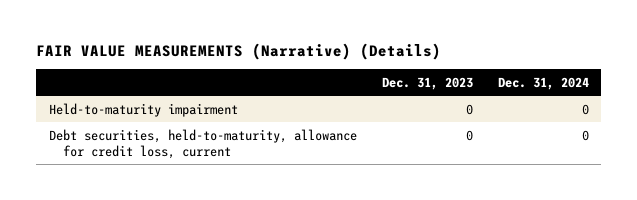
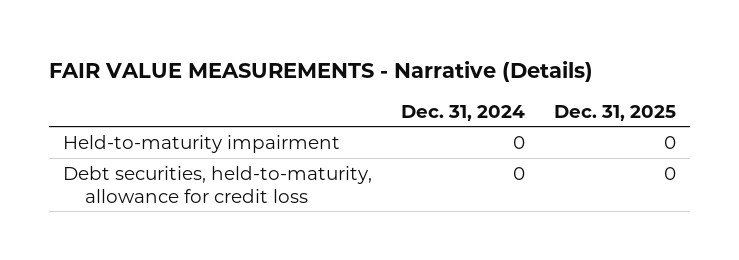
[36,43,442,61] FAIR VALUE MEASUREMENTS (Narrative) (Details) -> [49,60,594,82] FAIR VALUE MEASUREMENTS - Narrative (Details)
[381,76,473,90] Dec. 31, 2023 -> none
none -> [553,104,676,121] Dec. 31, 2025
[48,128,357,159] Debt securities, held-to-maturity, allowance for credit loss, current -> [63,165,373,203] Debt securities, held-to-maturity, allowance for credit loss

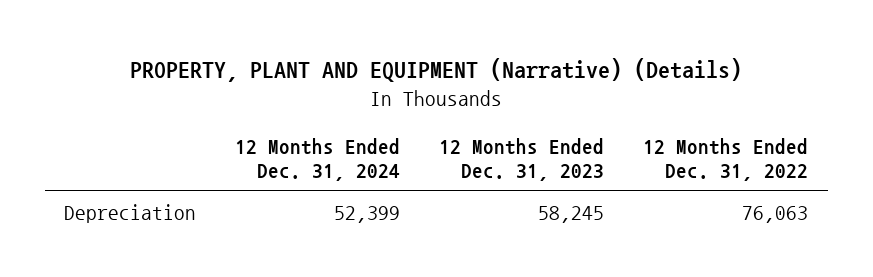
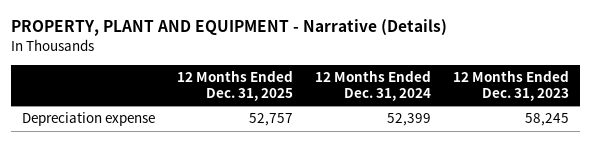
[130,58,743,83] PROPERTY, PLANT AND EQUIPMENT (Narrative) (Details) -> [11,19,448,37] PROPERTY, PLANT AND EQUIPMENT - Narrative (Details)
[643,137,809,182] 12 Months Ended Dec. 31, 2022 -> none
none -> [177,69,294,102] 12 Months Ended Dec. 31, 2025
[64,203,197,223] Depreciation -> [22,112,156,127] Depreciation expense

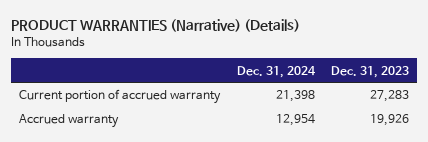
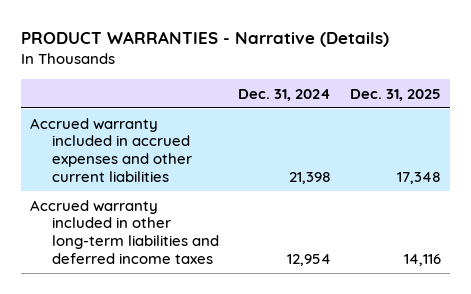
[11,18,301,32] PRODUCT WARRANTIES (Narrative) (Details) -> [20,31,389,48] PRODUCT WARRANTIES - Narrative (Details)
[330,65,409,78] Dec. 31, 2023 -> none
none -> [349,88,441,101] Dec. 31, 2025
[19,89,222,105] Current portion of accrued warranty -> [30,117,192,183] Accrued warranty included in accrued expenses and other current liabilities
[19,114,120,129] Accrued warranty -> [30,199,219,265] Accrued warranty included in other long-term liabilities and deferred income taxes

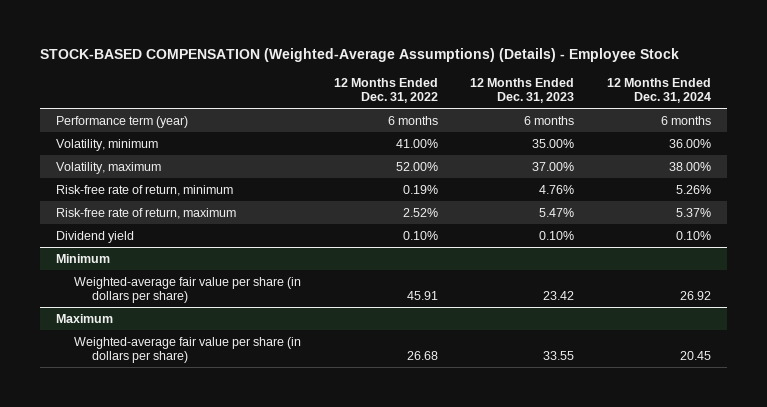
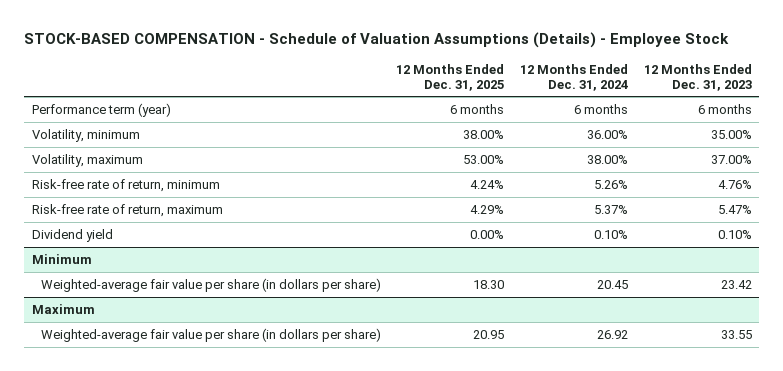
[39,47,679,62] STOCK-BASED COMPENSATION (Weighted-Average Assumptions) (Details) - Employee Stock -> [23,31,729,48] STOCK-BASED COMPENSATION - Schedule of Valuation Assumptions (Details) - Employee Stock
[333,77,438,104] 12 Months Ended Dec. 31, 2022 -> none
none -> [396,63,505,91] 12 Months Ended Dec. 31, 2025
[679,290,711,300] 26.92 -> [596,279,628,289] 20.45
[679,350,711,360] 20.45 -> [596,329,628,339] 26.92

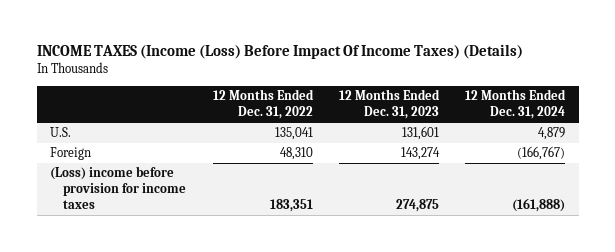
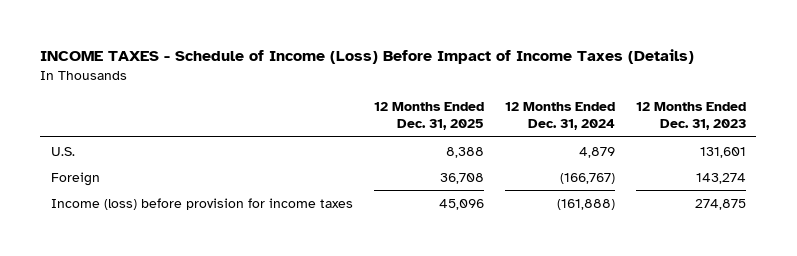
[36,44,523,60] INCOME TAXES (Income (Loss) Before Impact Of Income Taxes) (Details) -> [40,49,695,65] INCOME TAXES - Schedule of Income (Loss) Before Impact of Income Taxes (Details)
[212,89,314,120] 12 Months Ended Dec. 31, 2022 -> none
none -> [373,101,484,131] 12 Months Ended Dec. 31, 2025
[50,166,187,210] (Loss) income before provision for income taxes -> [50,197,353,210] Income (loss) before provision for income taxes

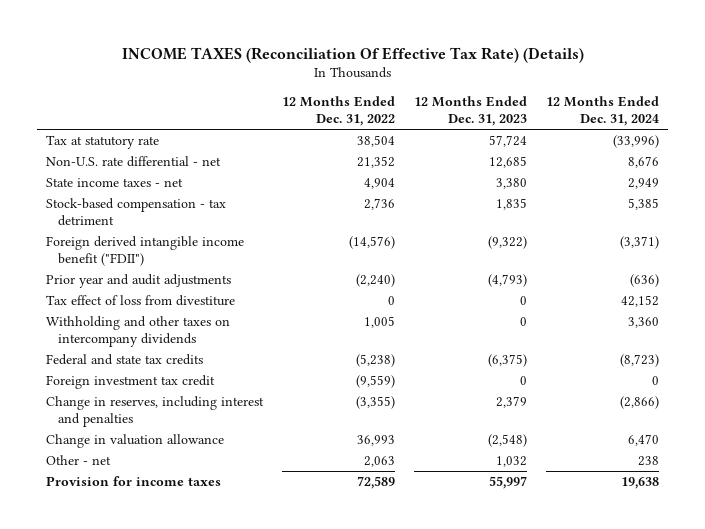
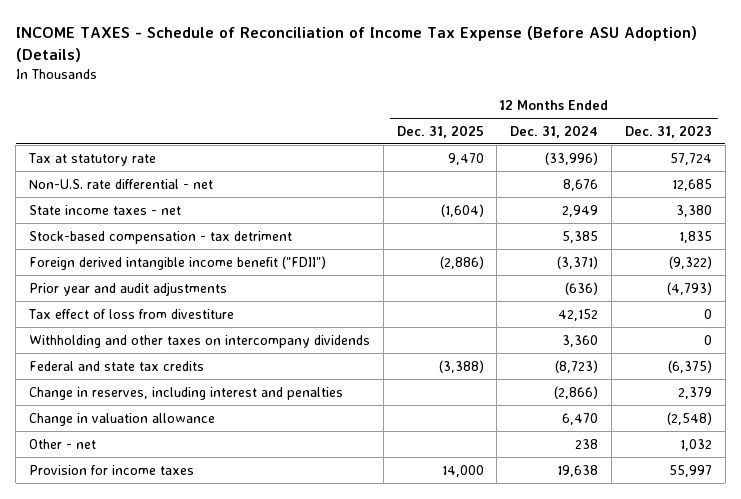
[121,46,584,63] INCOME TAXES (Reconciliation Of Effective Tax Rate) (Details) -> [15,25,697,62] INCOME TAXES - Schedule of Reconciliation of Income Tax Expense (Before ASU Adoption) (Details)
[282,96,396,127] 12 Months Ended Dec. 31, 2022 -> none
none -> [396,124,484,138] Dec. 31, 2025
[46,375,216,390] Foreign investment tax credit -> none

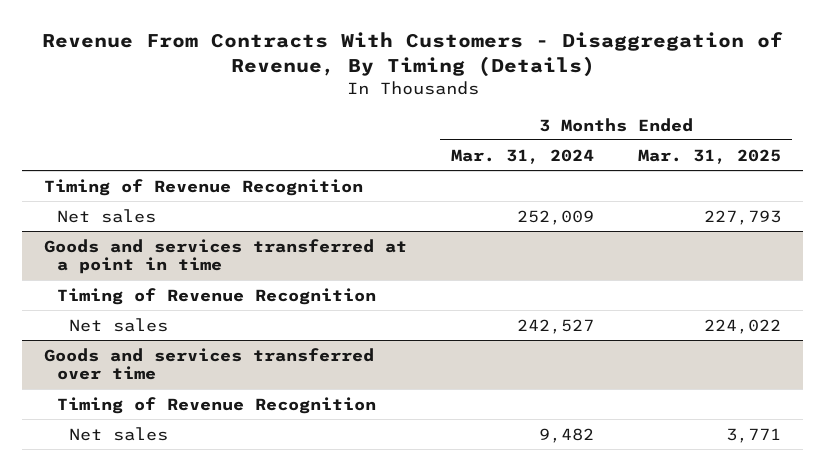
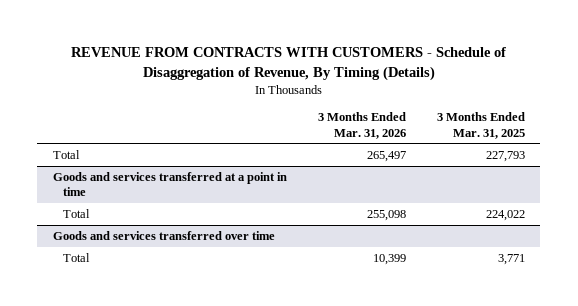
[41,32,783,78] Revenue From Contracts With Customers - Disaggregation of Revenue, By Timing (Details) -> [70,47,506,81] REVENUE FROM CONTRACTS WITH CUSTOMERS - Schedule of Disaggregation of Revenue, By Timing (Details)
[451,148,595,164] Mar. 31, 2024 -> none
none -> [317,112,406,139] 3 Months Ended Mar. 31, 2026
[44,178,364,196] Timing of Revenue Recognition -> none
[56,208,156,223] Net sales -> [52,150,80,160] Total
[56,287,376,305] Timing of Revenue Recognition -> none
[69,317,169,332] Net sales -> [62,209,90,219] Total
[56,396,376,414] Timing of Revenue Recognition -> none
[69,426,169,441] Net sales -> [62,253,90,263] Total

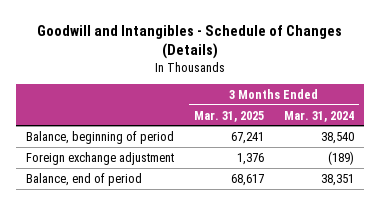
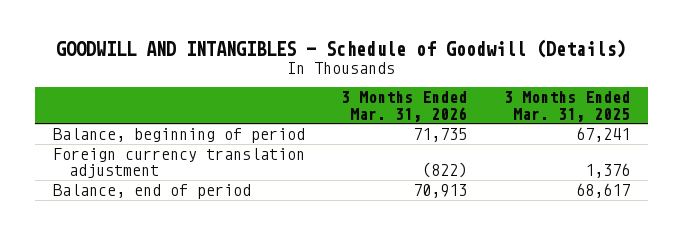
[37,24,343,59] Goodwill and Intangibles - Schedule of Changes (Details) -> [56,38,627,58] GOODWILL AND INTANGIBLES - Schedule of Goodwill (Details)
[284,110,355,122] Mar. 31, 2024 -> none
none -> [341,91,468,122] 3 Months Ended Mar. 31, 2026
[26,151,175,165] Foreign exchange adjustment -> [53,148,306,179] Foreign currency translation adjustment

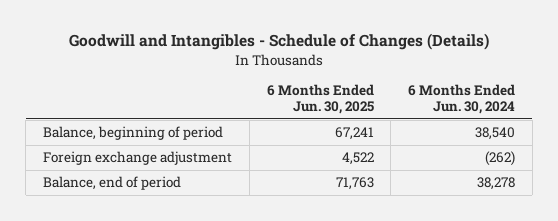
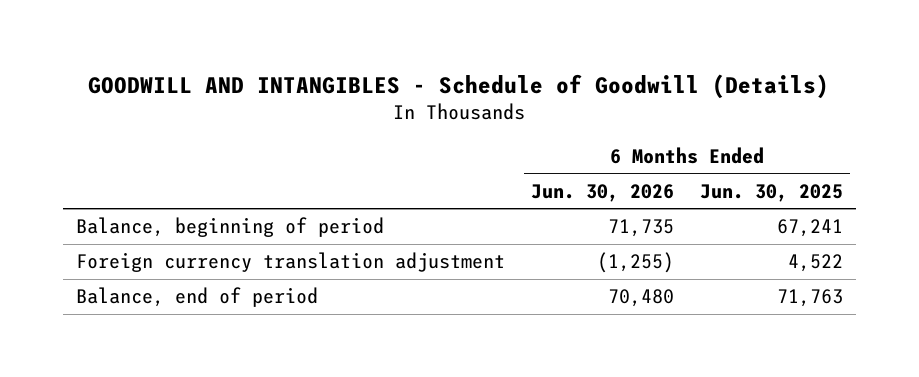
[69,33,490,51] Goodwill and Intangibles - Schedule of Changes (Details) -> [88,73,830,99] GOODWILL AND INTANGIBLES - Schedule of Goodwill (Details)
[408,84,516,115] 6 Months Ended Jun. 30, 2024 -> none
none -> [530,183,674,202] Jun. 30, 2026
[42,151,232,166] Foreign exchange adjustment -> [75,252,505,273] Foreign currency translation adjustment

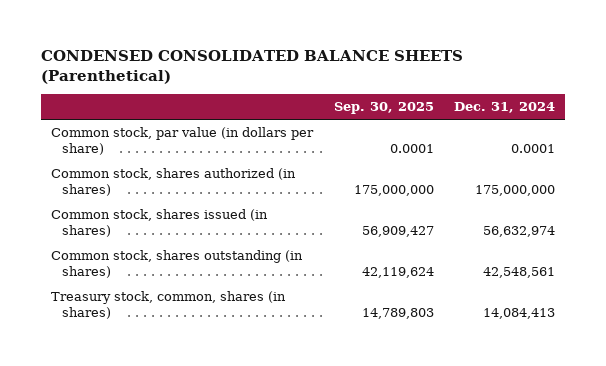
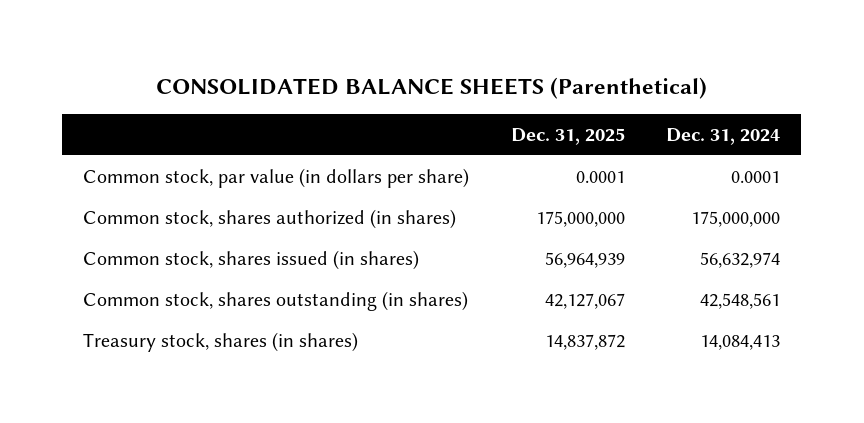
[41,50,464,85] CONDENSED CONSOLIDATED BALANCE SHEETS (Parenthetical) -> [155,76,707,99] CONSOLIDATED BALANCE SHEETS (Parenthetical)
[333,102,434,115] Sep. 30, 2025 -> none
none -> [510,127,625,145] Dec. 31, 2025
[51,291,287,319] Treasury stock, common, shares (in shares) -> [83,331,359,352] Treasury stock, shares (in shares)

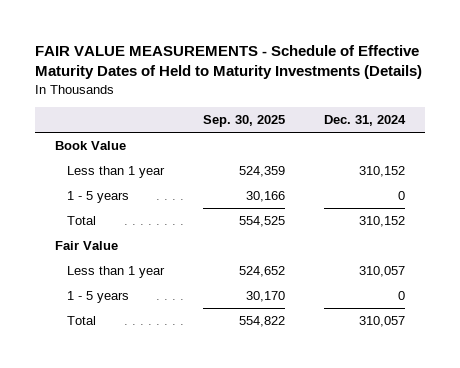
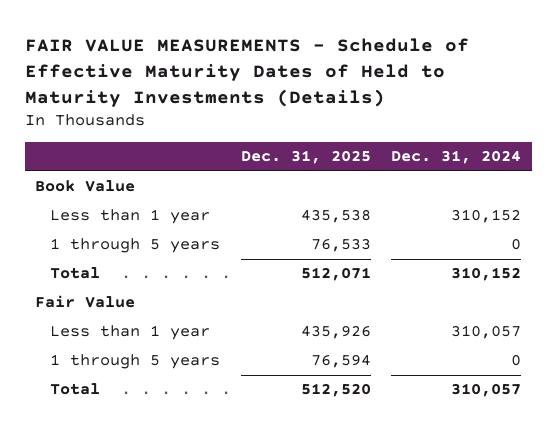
[203,115,286,128] Sep. 30, 2025 -> none
none -> [240,150,371,165] Dec. 31, 2025
[67,191,130,204] 1 - 5 years -> [50,238,221,254] 1 through 5 years
[67,291,130,304] 1 - 5 years -> [50,354,221,370] 1 through 5 years

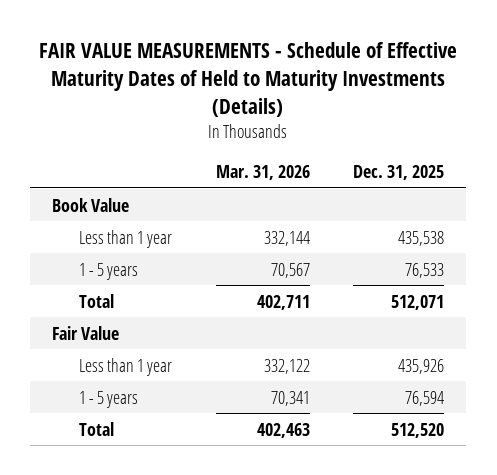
[391,150,522,165] Dec. 31, 2024 -> none
none -> [215,165,310,181] Mar. 31, 2026
[50,238,221,254] 1 through 5 years -> [78,262,138,280] 1 - 5 years
[50,354,221,370] 1 through 5 years -> [78,390,138,408] 1 - 5 years

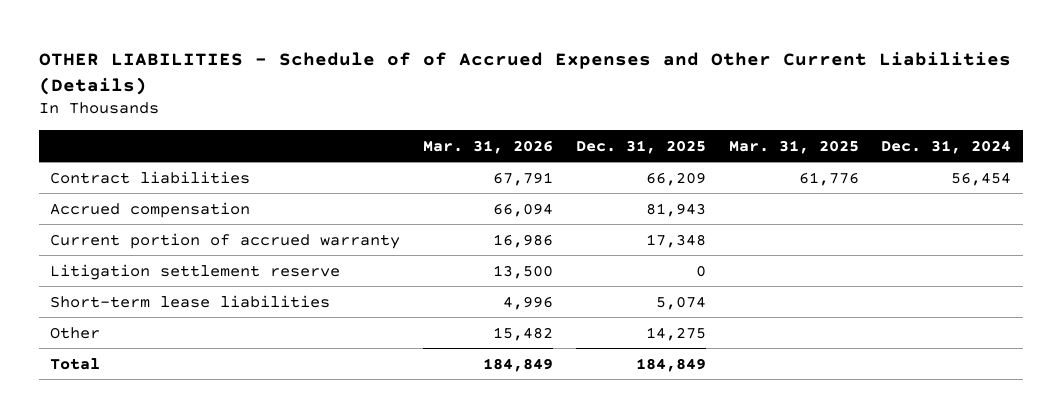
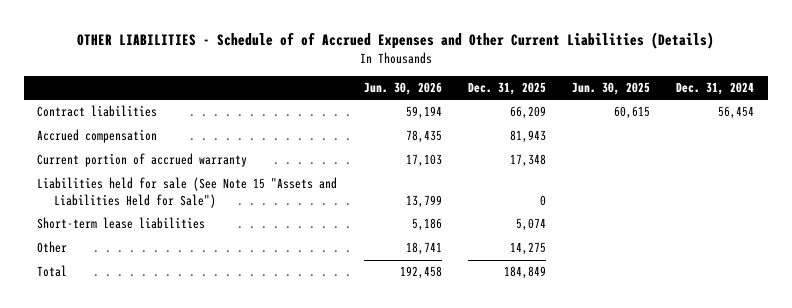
[422,139,553,154] Mar. 31, 2026 -> none
[728,139,859,154] Mar. 31, 2025 -> none
none -> [363,82,442,96] Jun. 30, 2026
none -> [572,82,651,96] Jun. 30, 2025
[50,263,341,280] Litigation settlement reserve -> none
none -> [37,177,338,208] Liabilities held for sale (See Note 15 "Assets and Liabilities Held for Sale")

